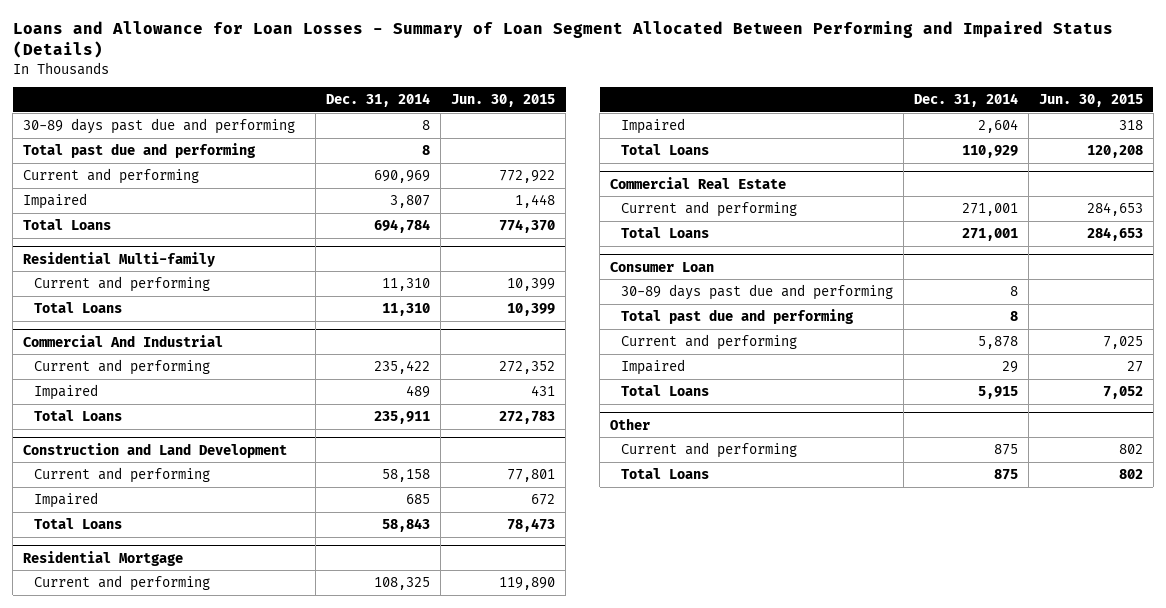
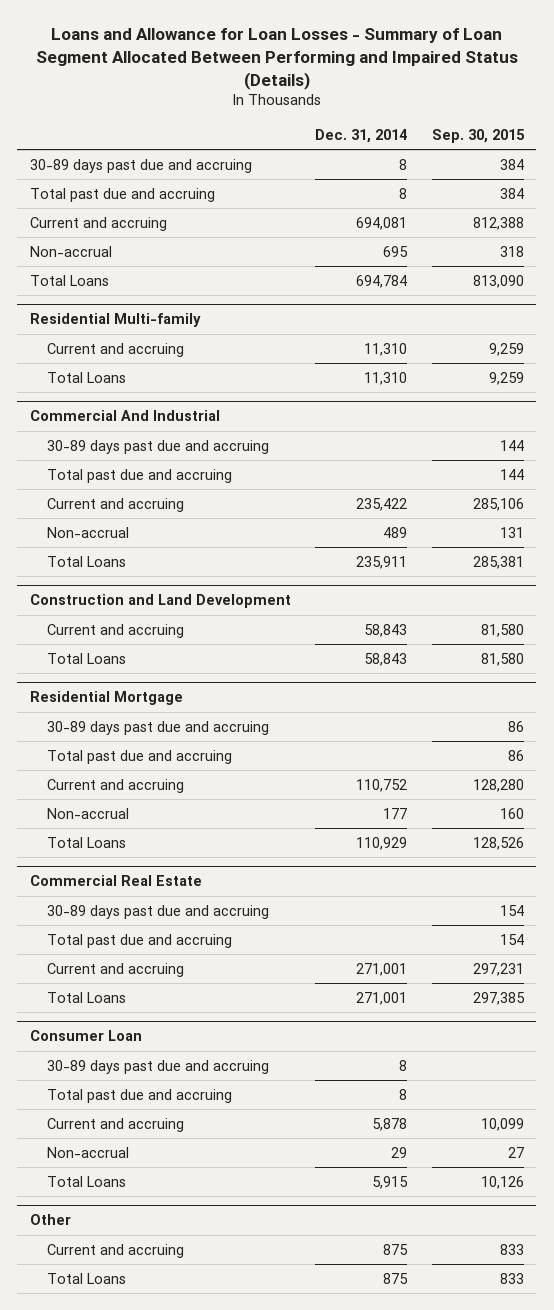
[451,94,556,108] Jun. 30, 2015 -> none
none -> [431,128,525,143] Sep. 30, 2015
[23,193,88,210] Impaired -> none
[23,118,296,135] 30-89 days past due and performing -> [29,158,252,173] 30-89 days past due and accruing
[23,143,257,159] Total past due and performing -> [29,187,215,202] Total past due and accruing
[23,168,200,185] Current and performing -> [29,216,167,231] Current and accruing
[374,170,431,184] 690,969 -> [356,216,408,230] 694,081
none -> [29,245,112,257] Non-accrual
[33,276,210,293] Current and performing -> [46,342,184,357] Current and accruing
none -> [46,439,269,454] 30-89 days past due and accruing
none -> [46,468,232,483] Total past due and accruing
[33,359,210,376] Current and performing -> [46,497,184,512] Current and accruing
[33,384,98,401] Impaired -> [46,526,129,538] Non-accrual
[33,492,98,509] Impaired -> none
[33,467,210,484] Current and performing -> [46,623,184,638] Current and accruing
[382,469,431,483] 58,158 -> [364,623,408,637] 58,843
[620,118,685,135] Impaired -> none
none -> [46,720,269,735] 30-89 days past due and accruing
none -> [46,749,232,764] Total past due and accruing
[33,575,210,592] Current and performing -> [46,778,184,793] Current and accruing
[374,577,431,591] 108,325 -> [356,778,408,792] 110,752
none -> [46,807,129,819] Non-accrual
none -> [46,904,269,919] 30-89 days past due and accruing
none -> [46,933,232,948] Total past due and accruing
[620,201,797,218] Current and performing -> [46,962,184,977] Current and accruing
[620,359,685,376] Impaired -> none
[620,284,893,301] 30-89 days past due and performing -> [46,1059,269,1074] 30-89 days past due and accruing
[620,309,854,325] Total past due and performing -> [46,1088,232,1103] Total past due and accruing
[620,334,797,351] Current and performing -> [46,1117,184,1132] Current and accruing
none -> [46,1146,129,1158] Non-accrual
[620,442,797,459] Current and performing -> [46,1243,184,1258] Current and accruing

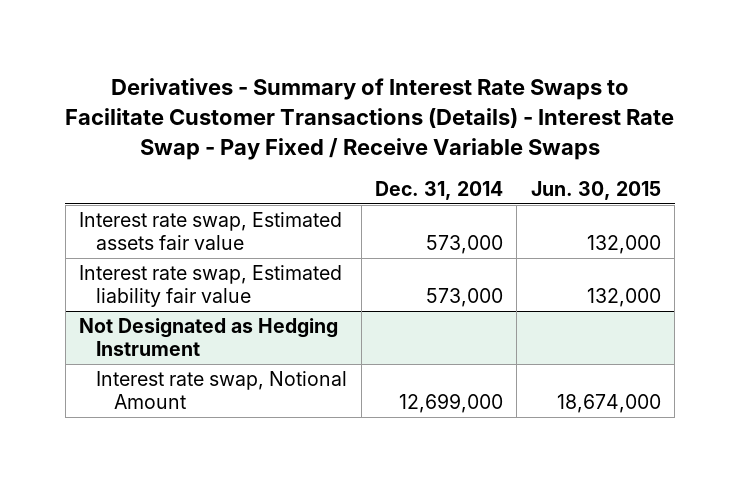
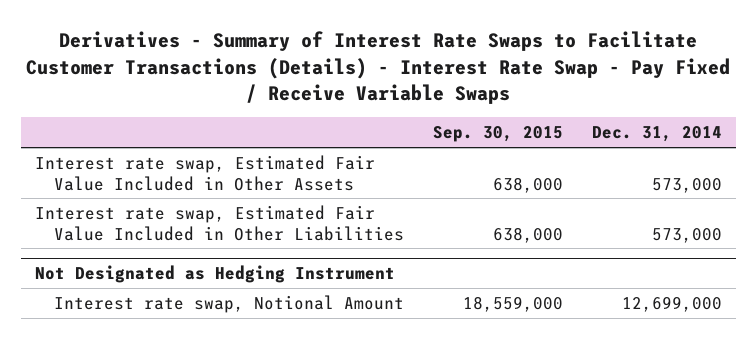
[530,181,661,201] Jun. 30, 2015 -> none
none -> [432,126,563,143] Sep. 30, 2015
[79,211,343,251] Interest rate swap, Estimated assets fair value -> [34,154,375,191] Interest rate swap, Estimated Fair Value Included in Other Assets
[79,264,343,308] Interest rate swap, Estimated liability fair value -> [34,204,405,241] Interest rate swap, Estimated Fair Value Included in Other Liabilities

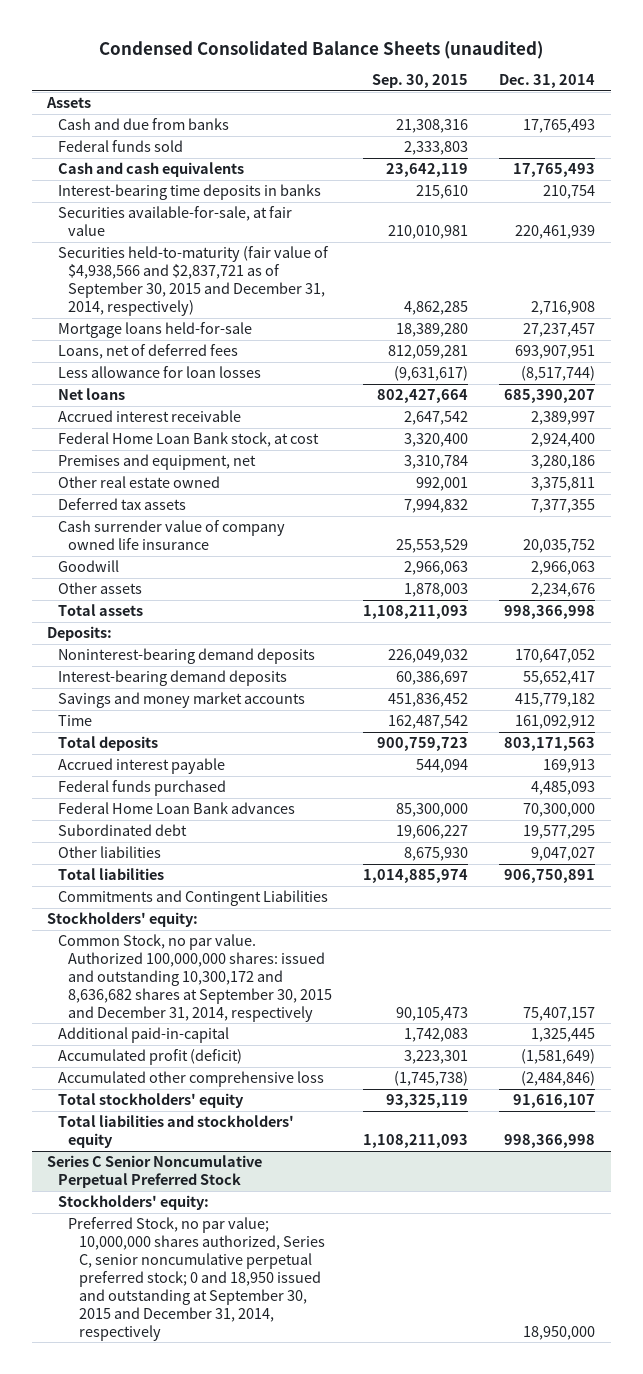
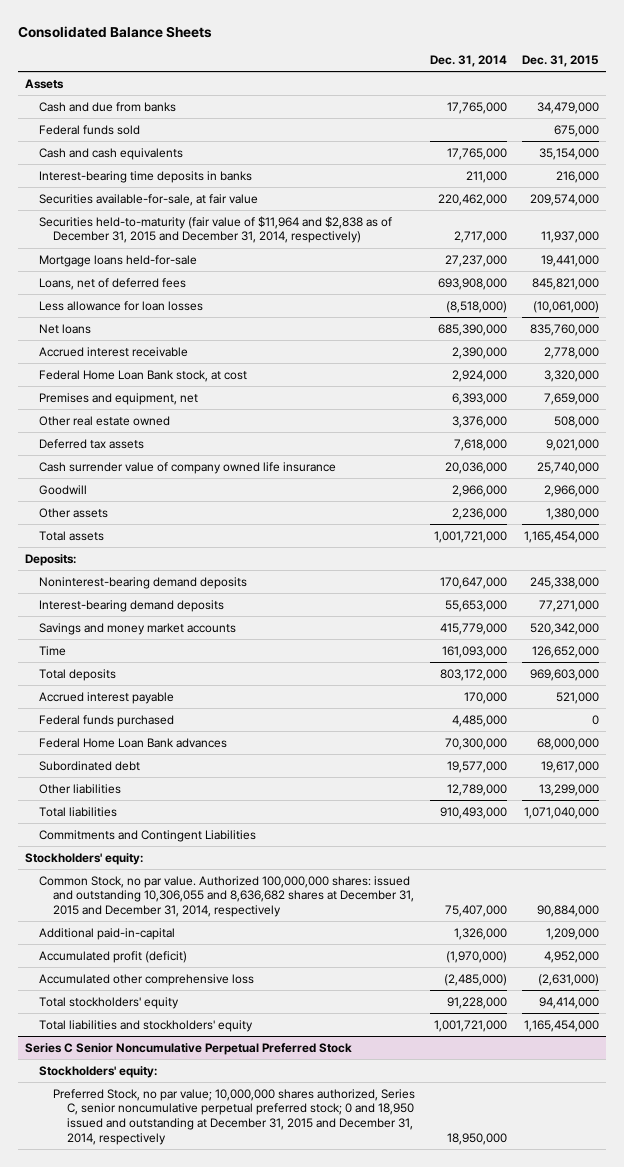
[99,40,544,59] Condensed Consolidated Balance Sheets (unaudited) -> [17,25,212,38] Consolidated Balance Sheets
[372,74,469,89] Sep. 30, 2015 -> none
none -> [521,55,599,68] Dec. 31, 2015
[523,119,596,134] 17,765,493 -> [447,101,508,114] 17,765,000
[513,163,596,178] 17,765,493 -> [447,147,508,160] 17,765,000
[543,185,596,200] 210,754 -> [466,170,508,183] 211,000
[515,225,596,240] 220,461,939 -> [438,193,508,206] 220,462,000
[57,246,329,316] Securities held-to-maturity (fair value of $4,938,566 and $2,837,721 as of September 30, 2015 and December 31, 2014, respectively) -> [39,215,393,244] Securities held-to-maturity (fair value of $11,964 and $2,838 as of December 31, 2015 and December 31, 2014, respectively)
[531,300,596,315] 2,716,908 -> [454,231,508,244] 2,717,000
[523,323,596,338] 27,237,457 -> [445,254,508,267] 27,237,000
[515,345,596,360] 693,907,951 -> [438,277,508,290] 693,908,000
[521,366,596,382] (8,517,744) -> [446,300,508,313] (8,518,000)
[504,389,596,404] 685,390,207 -> [438,323,508,336] 685,390,000
[531,411,596,426] 2,389,997 -> [452,346,508,359] 2,390,000
[531,433,596,448] 2,924,400 -> [452,369,508,382] 2,924,000
[531,455,596,470] 3,280,186 -> [452,392,508,405] 6,393,000
[531,477,596,492] 3,375,811 -> [452,415,508,428] 3,376,000
[531,499,596,514] 7,377,355 -> [454,438,508,451] 7,618,000
[523,539,596,554] 20,035,752 -> [445,461,508,474] 20,036,000
[531,561,596,576] 2,966,063 -> [452,484,508,497] 2,966,000
[531,583,596,598] 2,234,676 -> [452,507,508,520] 2,236,000
[504,605,596,620] 998,366,998 -> [434,530,508,543] 1,001,721,000
[515,649,596,664] 170,647,052 -> [440,576,508,589] 170,647,000
[523,671,596,686] 55,652,417 -> [445,599,508,612] 55,653,000
[515,693,596,708] 415,779,182 -> [440,622,508,635] 415,779,000
[515,715,596,730] 161,092,912 -> [442,645,508,658] 161,093,000
[504,737,596,752] 803,171,563 -> [440,668,508,681] 803,172,000
[543,759,596,774] 169,913 -> [464,691,508,704] 170,000
[531,781,596,796] 4,485,093 -> [452,714,508,727] 4,485,000
[523,825,596,840] 19,577,295 -> [447,760,508,773] 19,577,000
[531,847,596,862] 9,047,027 -> [447,783,508,796] 12,789,000
[504,869,596,884] 906,750,891 -> [440,806,508,819] 910,493,000
[57,934,333,1022] Common Stock, no par value. Authorized 100,000,000 shares: issued and outstanding 10,300,172 and 8,636,682 shares at September 30, 2015 and December 31, 2014, respectively -> [39,875,415,918] Common Stock, no par value. Authorized 100,000,000 shares: issued and outstanding 10,306,055 and 8,636,682 shares at December 31, 2015 and December 31, 2014, respectively
[523,1006,596,1021] 75,407,157 -> [445,905,508,918] 75,407,000
[531,1028,596,1043] 1,325,445 -> [454,927,508,940] 1,326,000
[521,1049,596,1065] (1,581,649) -> [446,950,508,963] (1,970,000)
[521,1071,596,1087] (2,484,846) -> [444,973,508,986] (2,485,000)
[513,1094,596,1109] 91,616,107 -> [447,996,508,1009] 91,228,000
[504,1134,596,1149] 998,366,998 -> [434,1019,508,1032] 1,001,721,000
[68,1217,325,1341] Preferred Stock, no par value; 10,000,000 shares authorized, Series C, senior noncumulative perpetual preferred stock; 0 and 18,950 issued and outstanding at September 30, 2015 and December 31, 2014, respectively -> [53,1088,416,1145] Preferred Stock, no par value; 10,000,000 shares authorized, Series C, senior noncumulative perpetual preferred stock; 0 and 18,950 issued and outstanding at December 31, 2015 and December 31, 2014, respectively

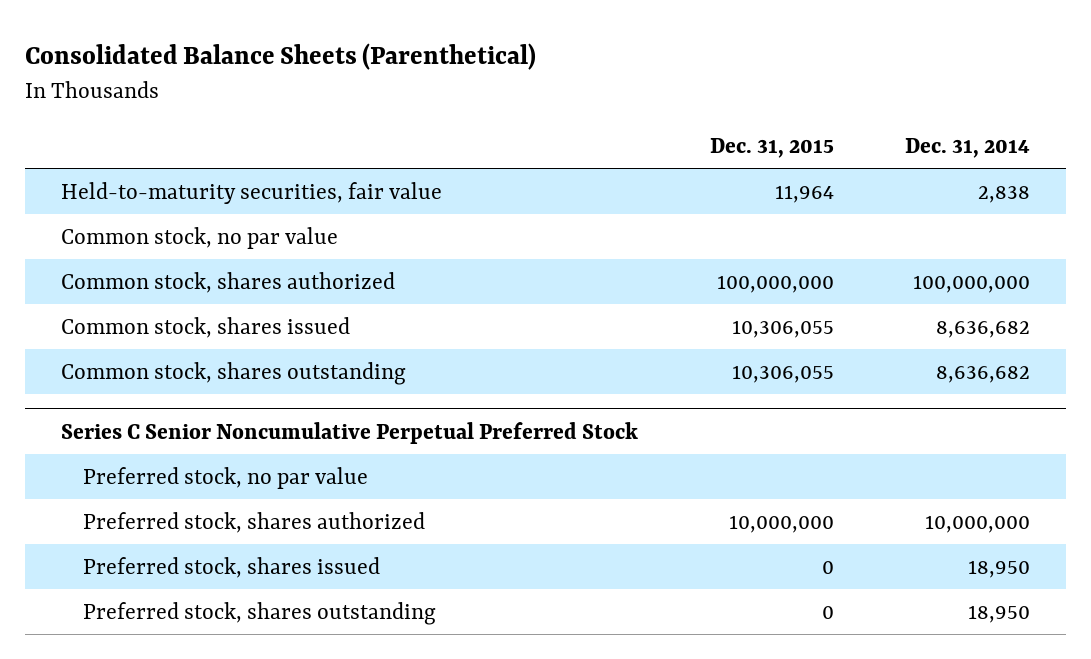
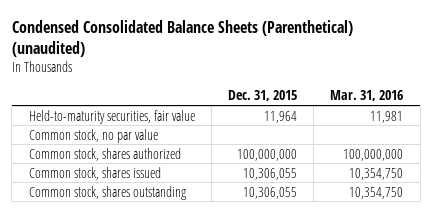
[25,43,537,71] Consolidated Balance Sheets (Parenthetical) -> [11,19,353,57] Condensed Consolidated Balance Sheets (Parenthetical) (unaudited)
[905,137,1031,158] Dec. 31, 2014 -> none
none -> [330,90,404,102] Mar. 31, 2016
[60,421,638,444] Series C Senior Noncumulative Perpetual Preferred Stock -> none
[83,466,369,489] Preferred stock, no par value -> none
[83,511,426,533] Preferred stock, shares authorized -> none
[83,556,381,578] Preferred stock, shares issued -> none
[83,601,437,625] Preferred stock, shares outstanding -> none

